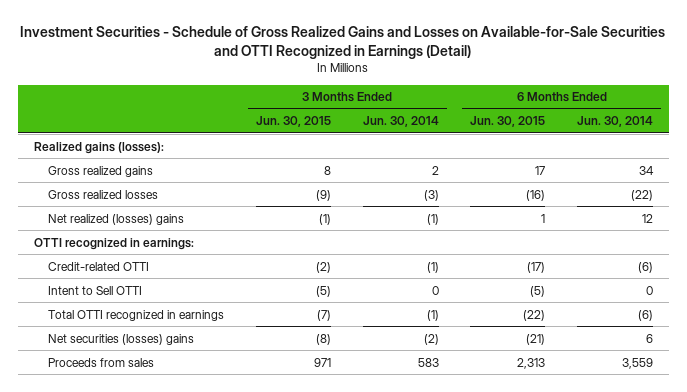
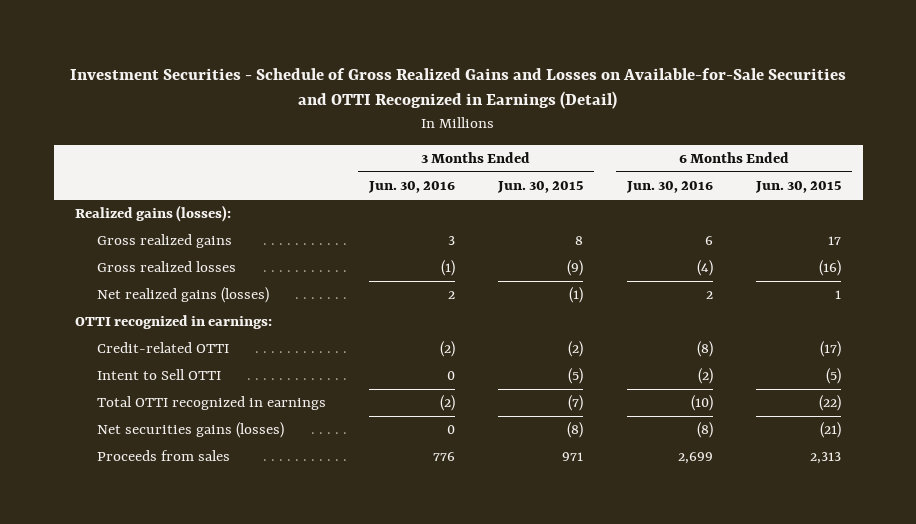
[362,116,439,128] Jun. 30, 2014 -> none
[577,116,654,128] Jun. 30, 2014 -> none
none -> [367,181,455,194] Jun. 30, 2016
none -> [625,181,713,194] Jun. 30, 2016
[48,213,185,225] Net realized (losses) gains -> [96,287,269,304] Net realized gains (losses)
[48,333,195,345] Net securities (losses) gains -> [96,422,284,439] Net securities gains (losses)

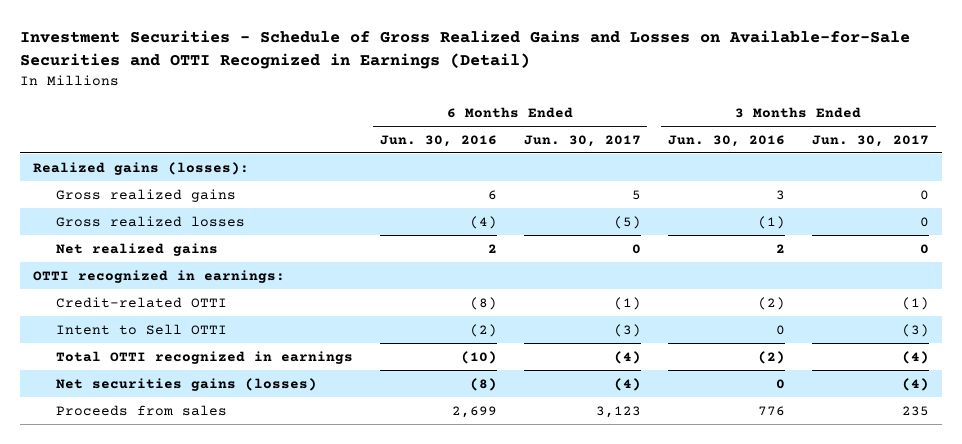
[497,181,584,194] Jun. 30, 2015 -> none
[754,181,841,194] Jun. 30, 2015 -> none
none -> [523,134,641,147] Jun. 30, 2017
none -> [811,134,929,147] Jun. 30, 2017
[96,287,269,304] Net realized gains (losses) -> [55,242,218,256] Net realized gains

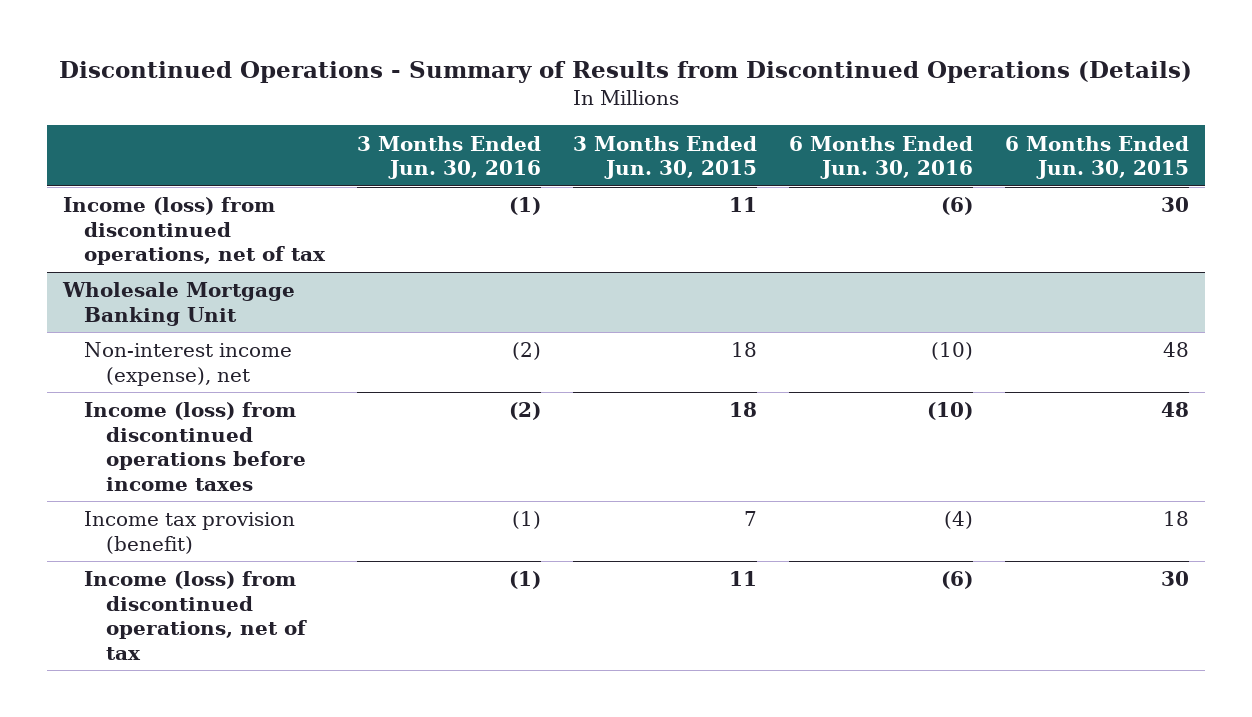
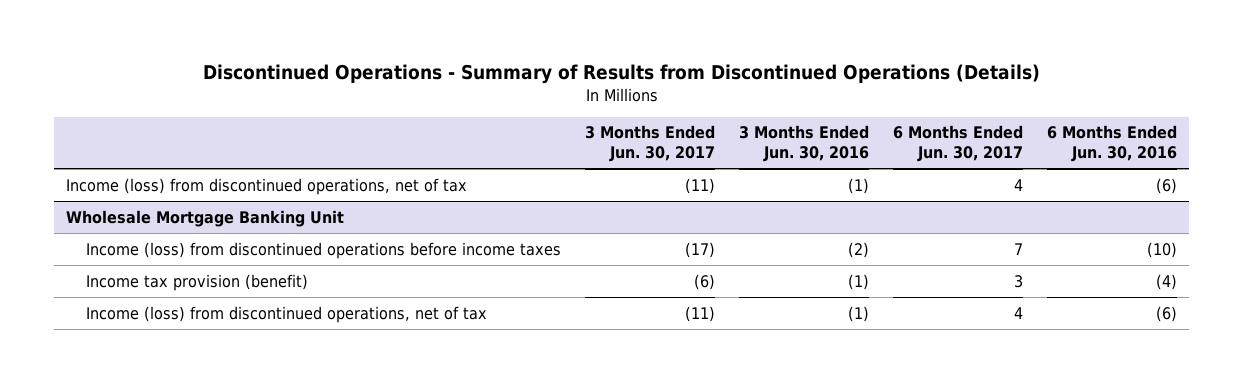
[573,135,758,180] 3 Months Ended Jun. 30, 2015 -> none
[1004,135,1189,180] 6 Months Ended Jun. 30, 2015 -> none
none -> [585,125,716,163] 3 Months Ended Jun. 30, 2017
none -> [893,125,1024,163] 6 Months Ended Jun. 30, 2017
[84,342,293,386] Non-interest income (expense), net -> none

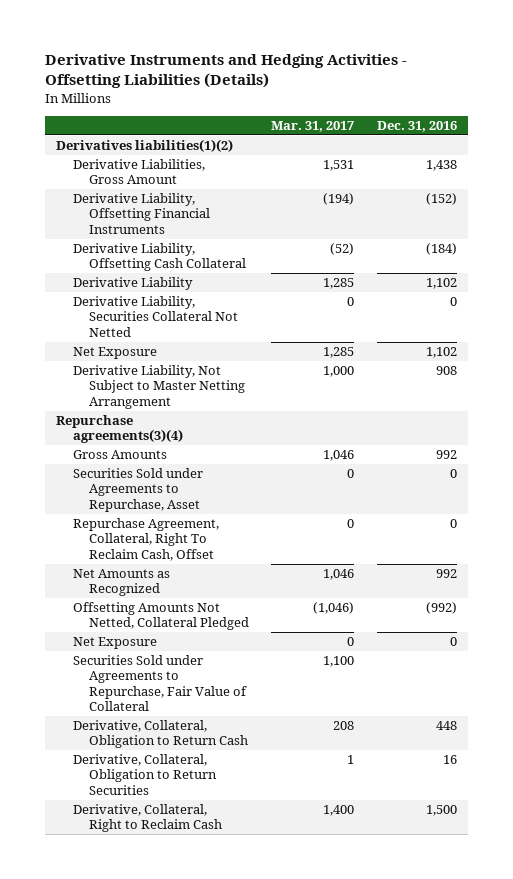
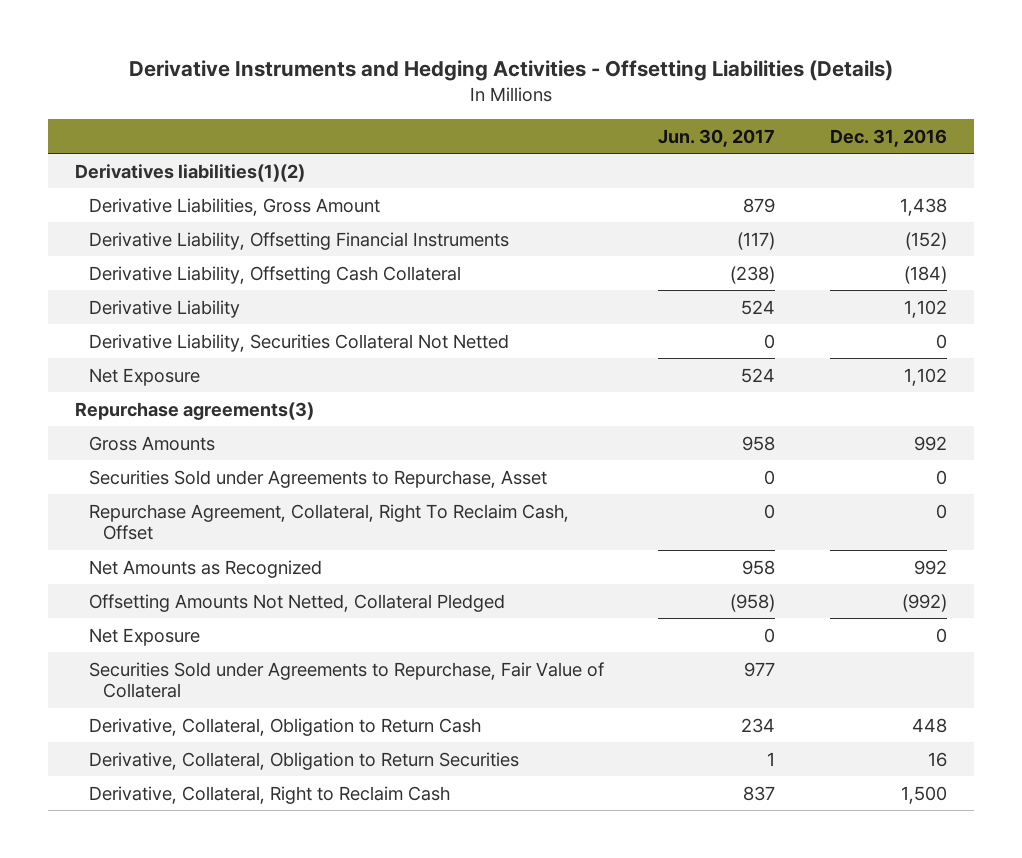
[271,120,355,132] Mar. 31, 2017 -> none
none -> [658,128,776,147] Jun. 30, 2017
[72,365,245,409] Derivative Liability, Not Subject to Master Netting Arrangement -> none
[56,415,183,444] Repurchase agreements(3)(4) -> [74,401,314,420] Repurchase agreements(3)

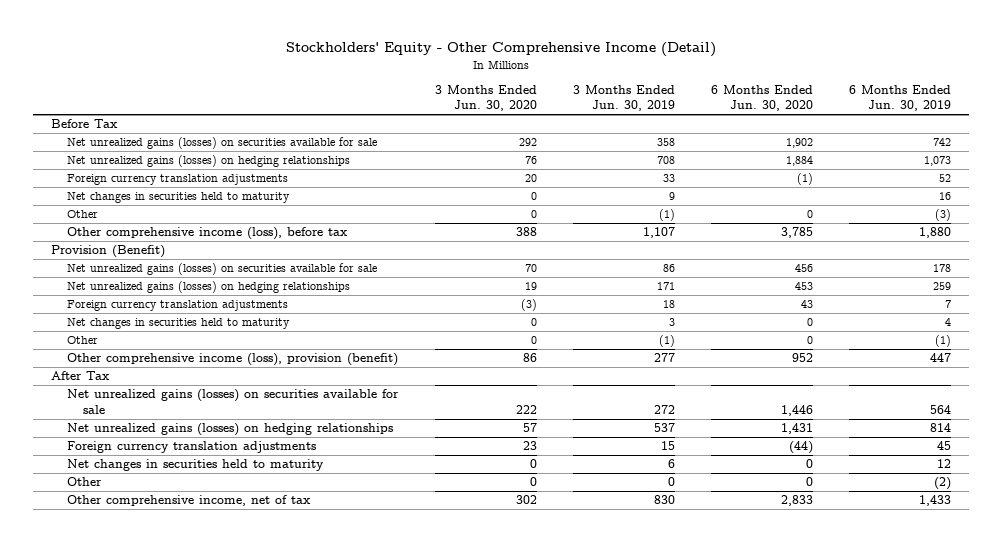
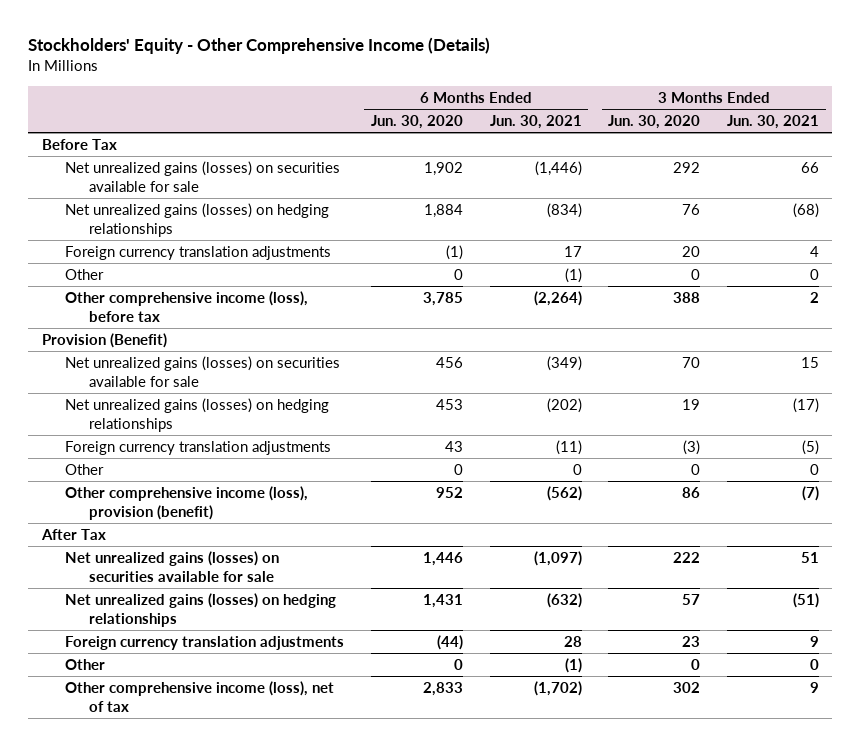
[286,42,717,58] Stockholders' Equity - Other Comprehensive Income (Detail) -> [28,37,491,55] Stockholders' Equity - Other Comprehensive Income (Details)
[572,85,675,112] 3 Months Ended Jun. 30, 2019 -> none
[848,85,951,112] 6 Months Ended Jun. 30, 2019 -> none
none -> [489,114,582,129] Jun. 30, 2021
none -> [727,114,820,129] Jun. 30, 2021
[67,192,291,204] Net changes in securities held to maturity -> none
[67,318,291,330] Net changes in securities held to maturity -> none
[67,459,325,472] Net changes in securities held to maturity -> none
[67,495,312,507] Other comprehensive income, net of tax -> [65,680,335,712] Other comprehensive income (loss), net of tax

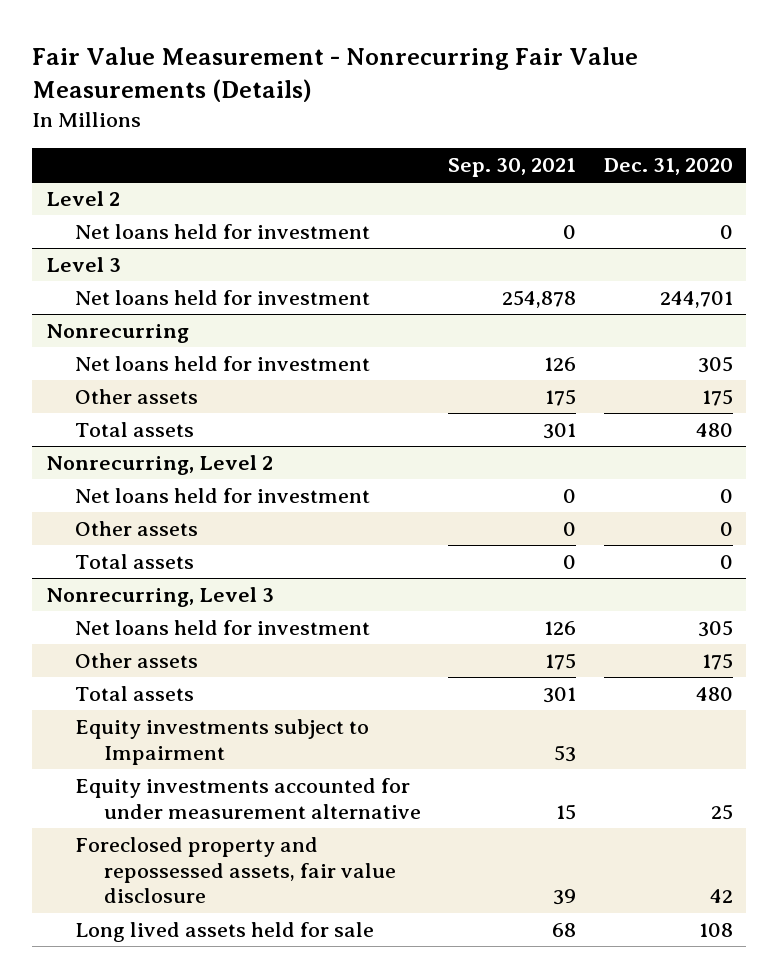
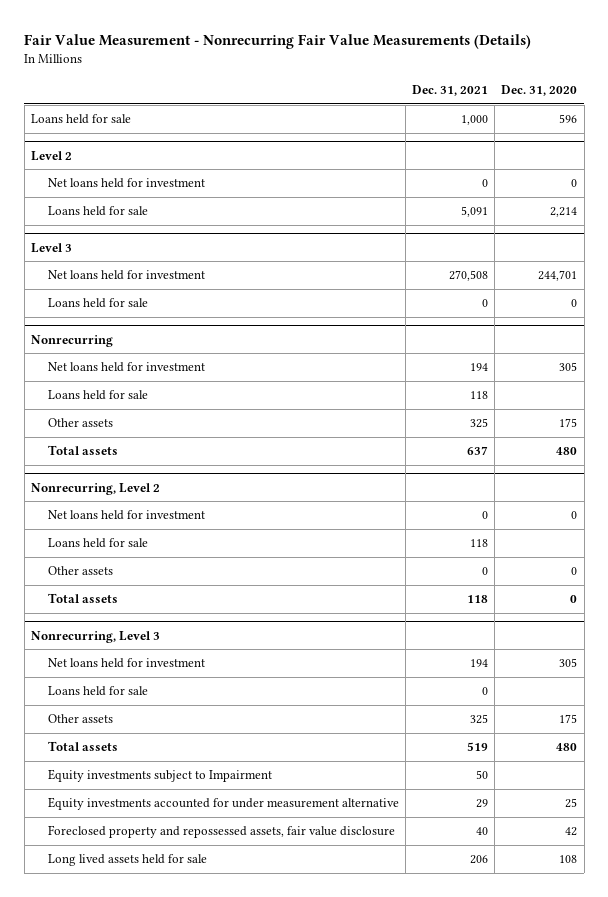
[448,158,577,178] Sep. 30, 2021 -> none
none -> [412,85,489,97] Dec. 31, 2021
none -> [30,114,131,125] Loans held for sale
none -> [47,206,148,217] Loans held for sale
none -> [47,298,148,309] Loans held for sale
none -> [47,390,148,401] Loans held for sale
none -> [47,538,148,549] Loans held for sale
none -> [47,686,148,697] Loans held for sale

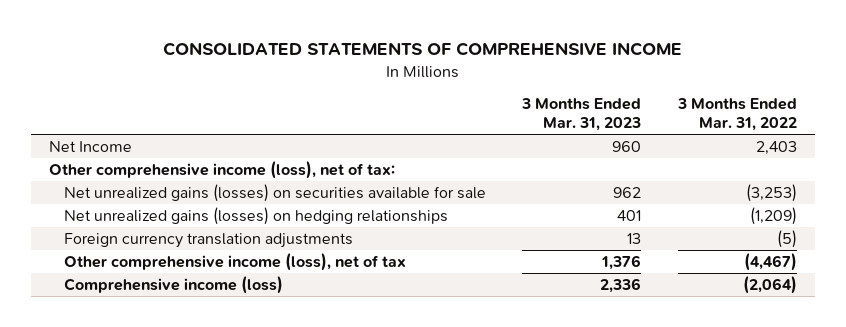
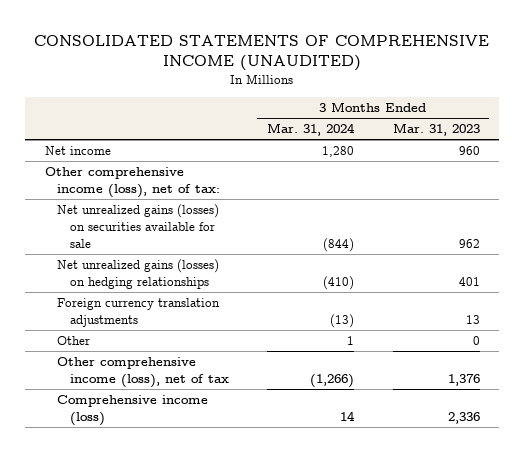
[162,42,682,57] CONSOLIDATED STATEMENTS OF COMPREHENSIVE INCOME -> [34,34,490,72] CONSOLIDATED STATEMENTS OF COMPREHENSIVE INCOME (UNAUDITED)
[676,98,797,132] 3 Months Ended Mar. 31, 2022 -> none
none -> [267,123,356,137] Mar. 31, 2024
[48,140,132,152] Net Income -> [44,146,111,156] Net income
none -> [57,336,91,346] Other

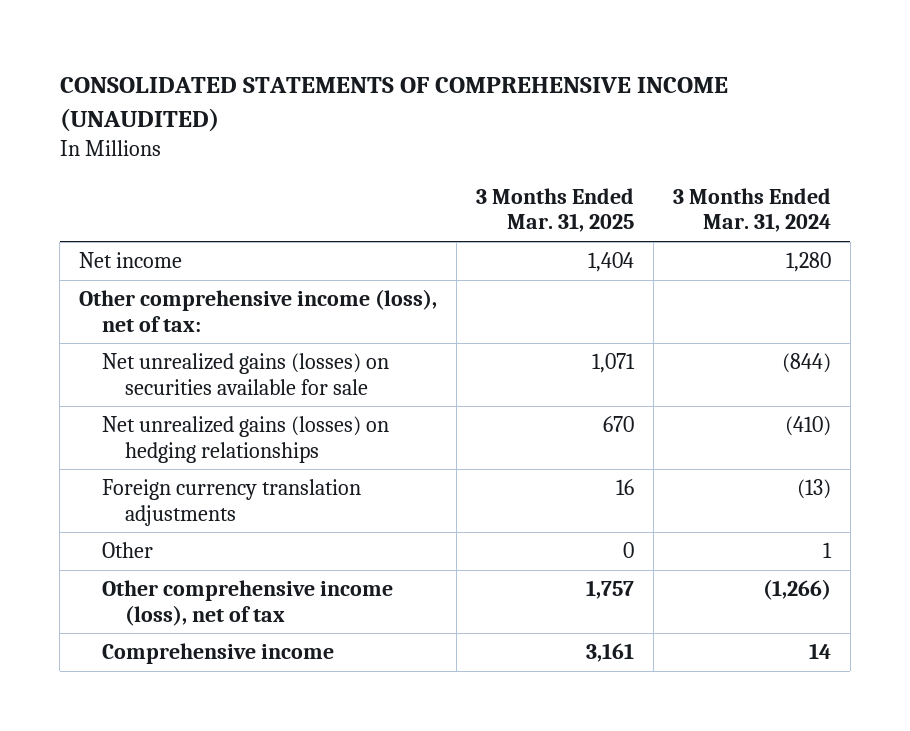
[392,123,480,137] Mar. 31, 2023 -> none
none -> [476,187,635,233] 3 Months Ended Mar. 31, 2025
[57,395,209,427] Comprehensive income (loss) -> [102,643,335,665] Comprehensive income

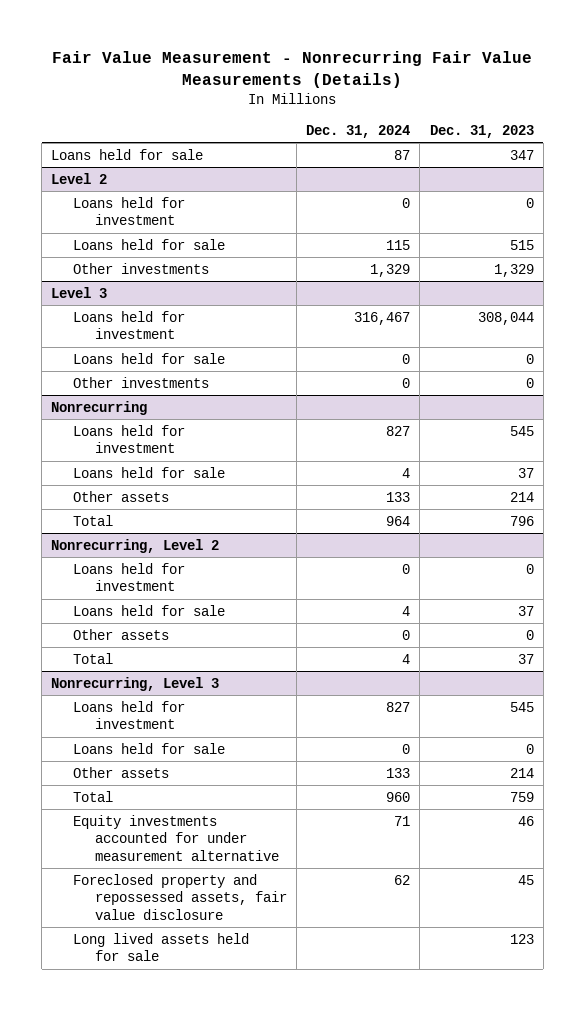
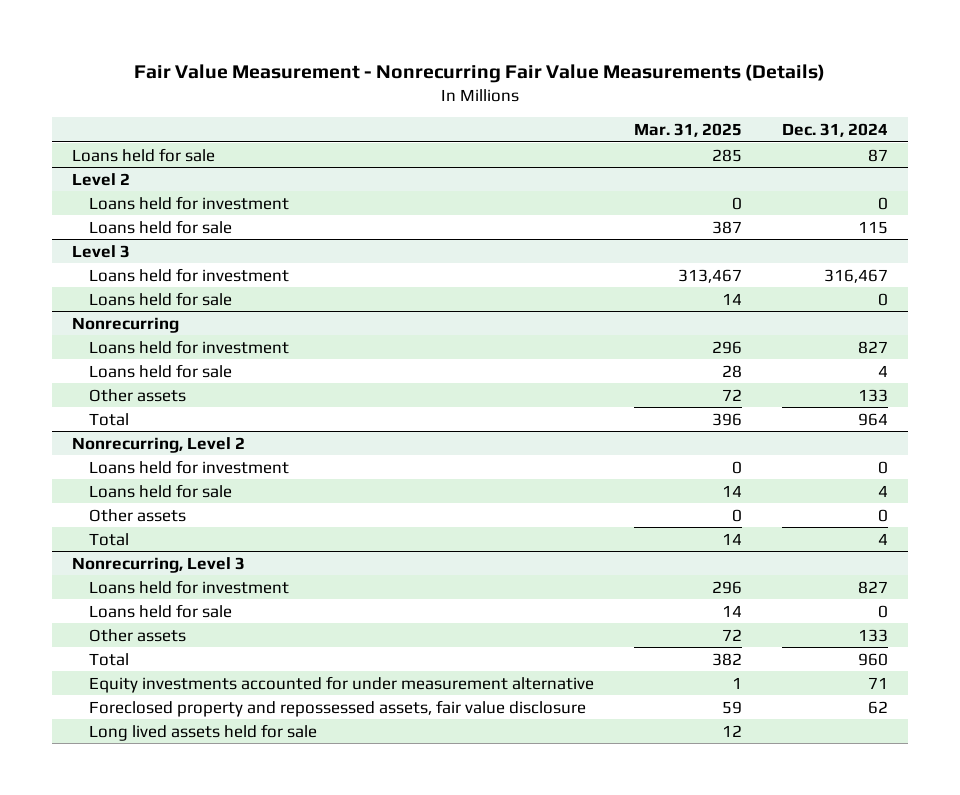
[429,124,534,138] Dec. 31, 2023 -> none
none -> [633,123,742,138] Mar. 31, 2025
[73,262,210,274] Other investments -> none
[73,376,210,388] Other investments -> none

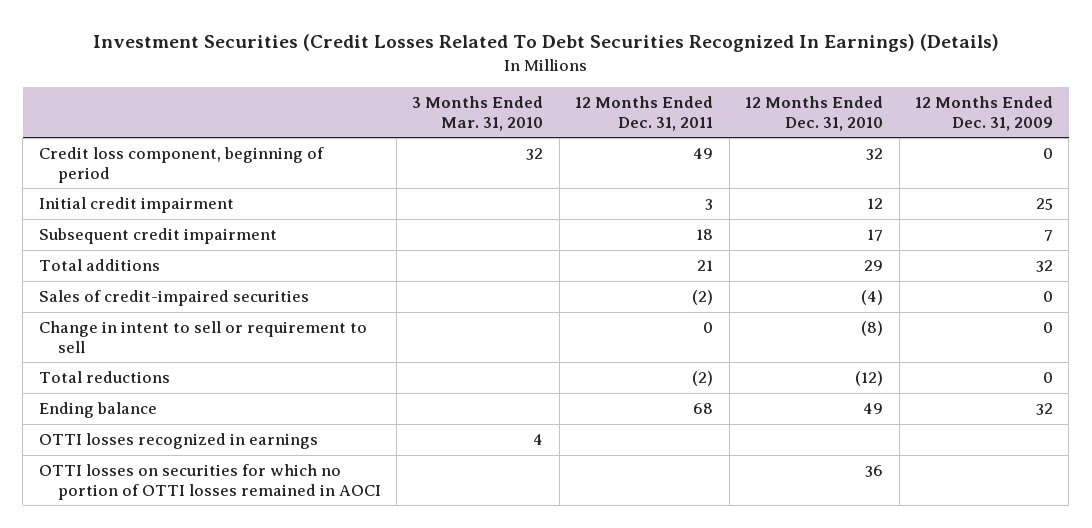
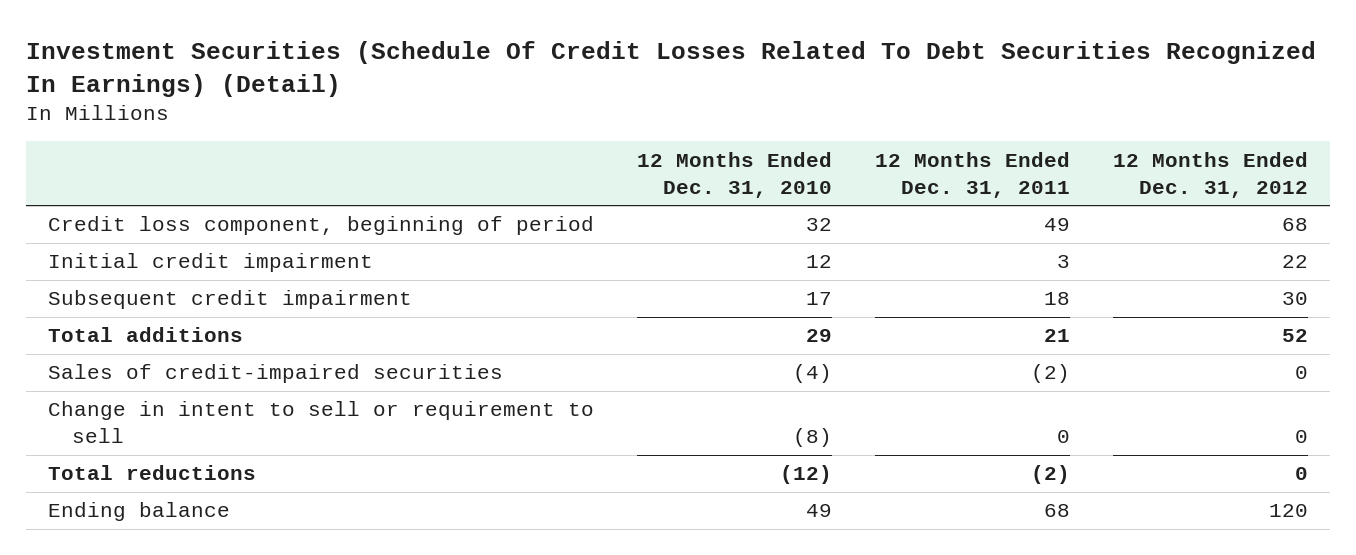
[92,34,999,53] Investment Securities (Credit Losses Related To Debt Securities Recognized In Earnings) (Details) -> [26,41,1317,97] Investment Securities (Schedule Of Credit Losses Related To Debt Securities Recognized In Earnings) (Detail)
[412,96,544,131] 3 Months Ended Mar. 31, 2010 -> none
[914,96,1053,131] 12 Months Ended Dec. 31, 2009 -> none
none -> [1113,151,1309,198] 12 Months Ended Dec. 31, 2012
[38,433,318,450] OTTI losses recognized in earnings -> none
[38,464,381,500] OTTI losses on securities for which no portion of OTTI losses remained in AOCI -> none

